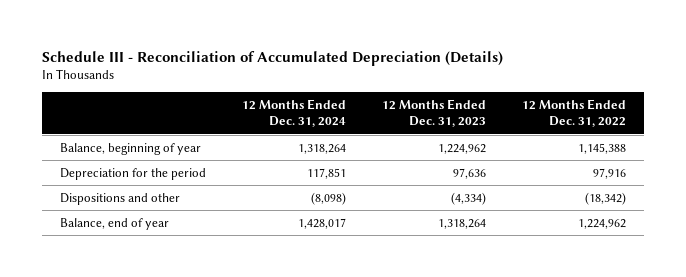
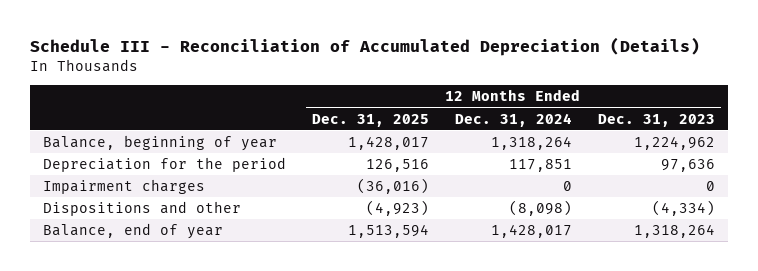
[522,99,627,128] 12 Months Ended Dec. 31, 2022 -> none
none -> [312,113,430,127] Dec. 31, 2025
none -> [43,179,206,195] Impairment charges

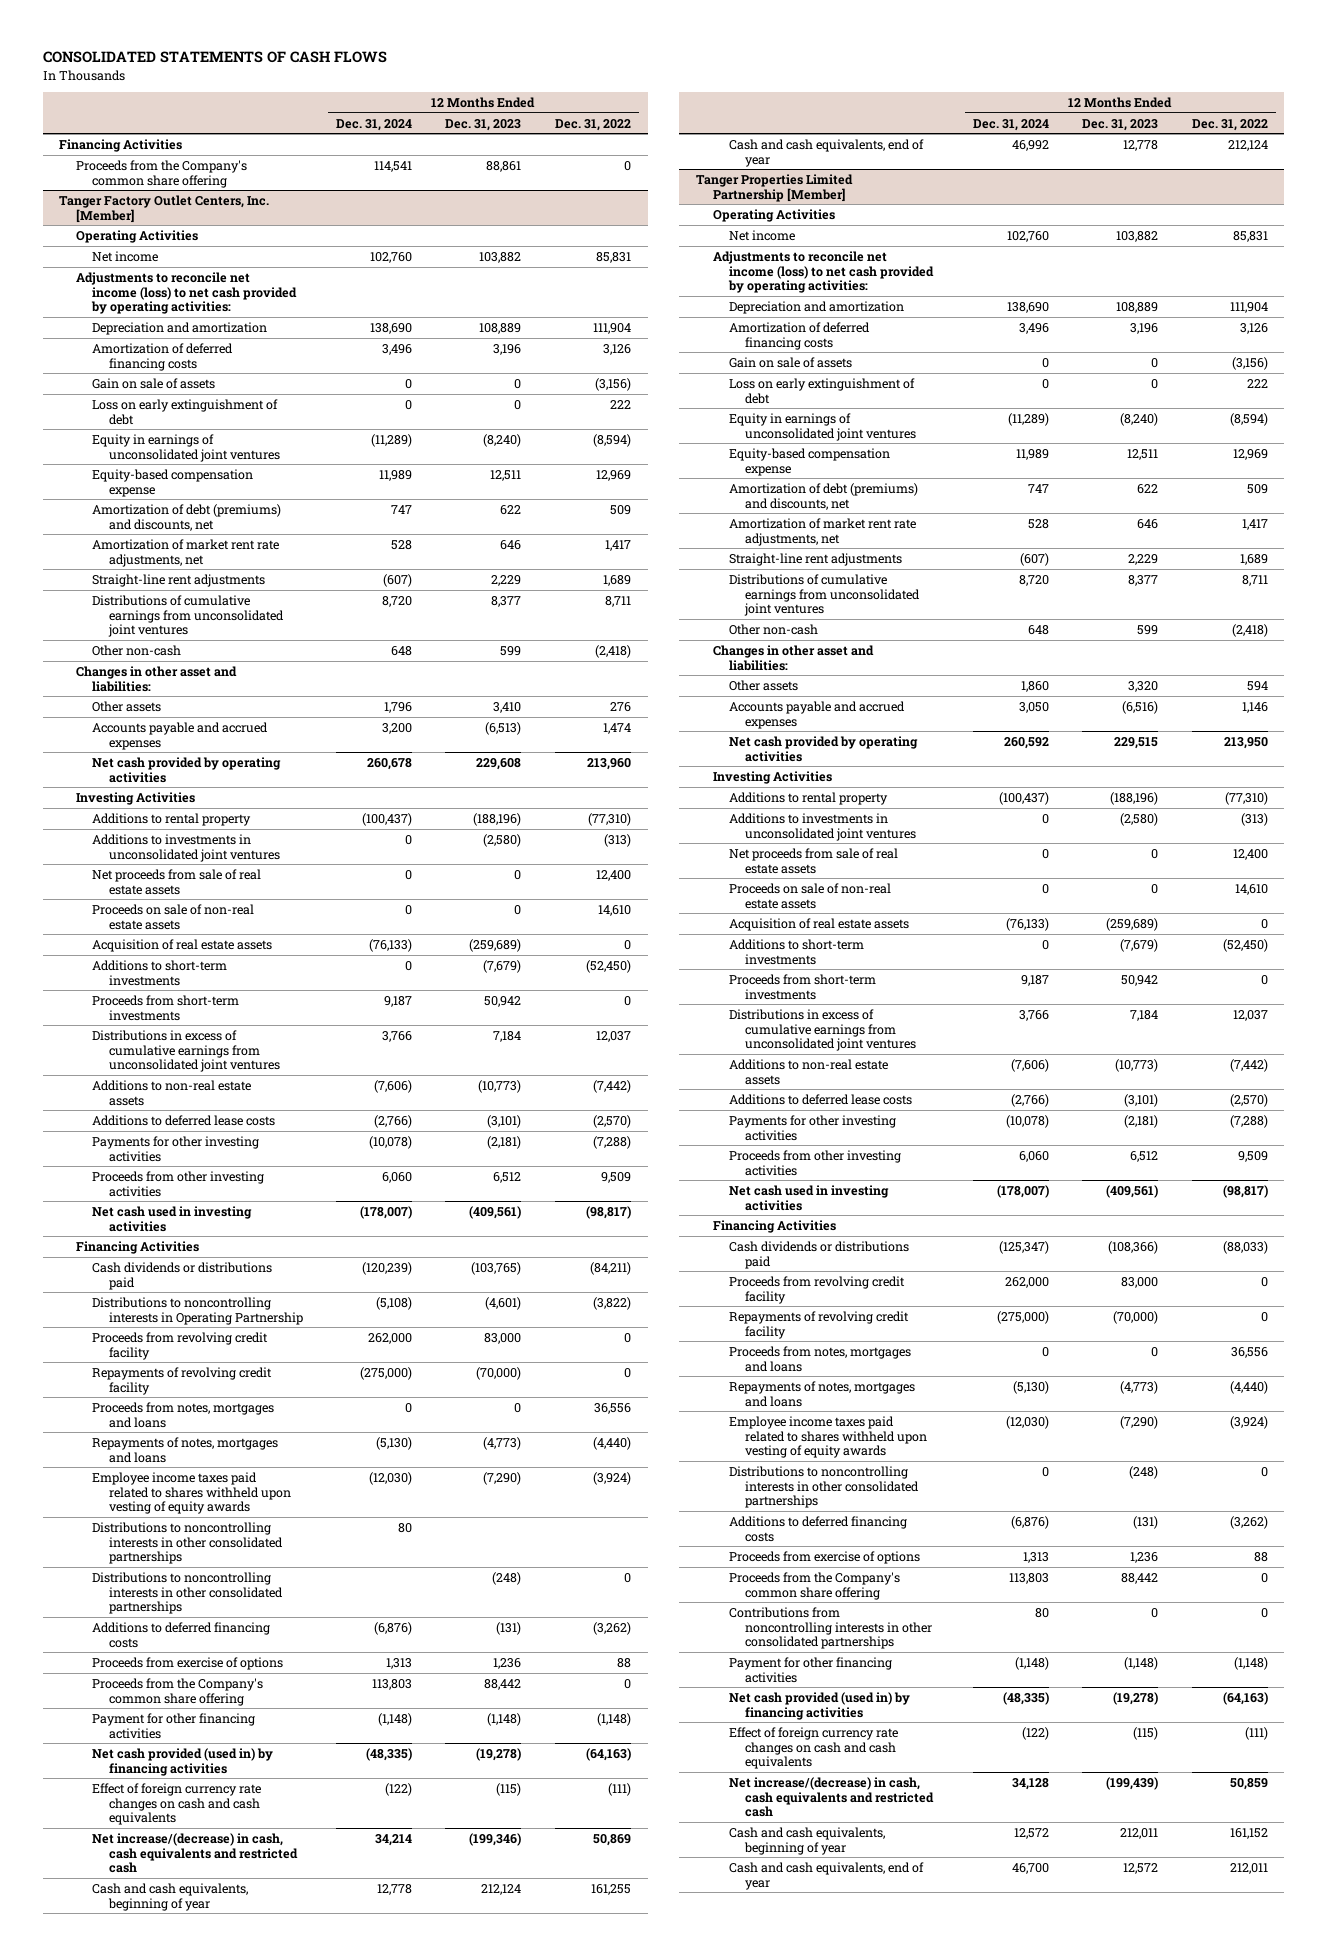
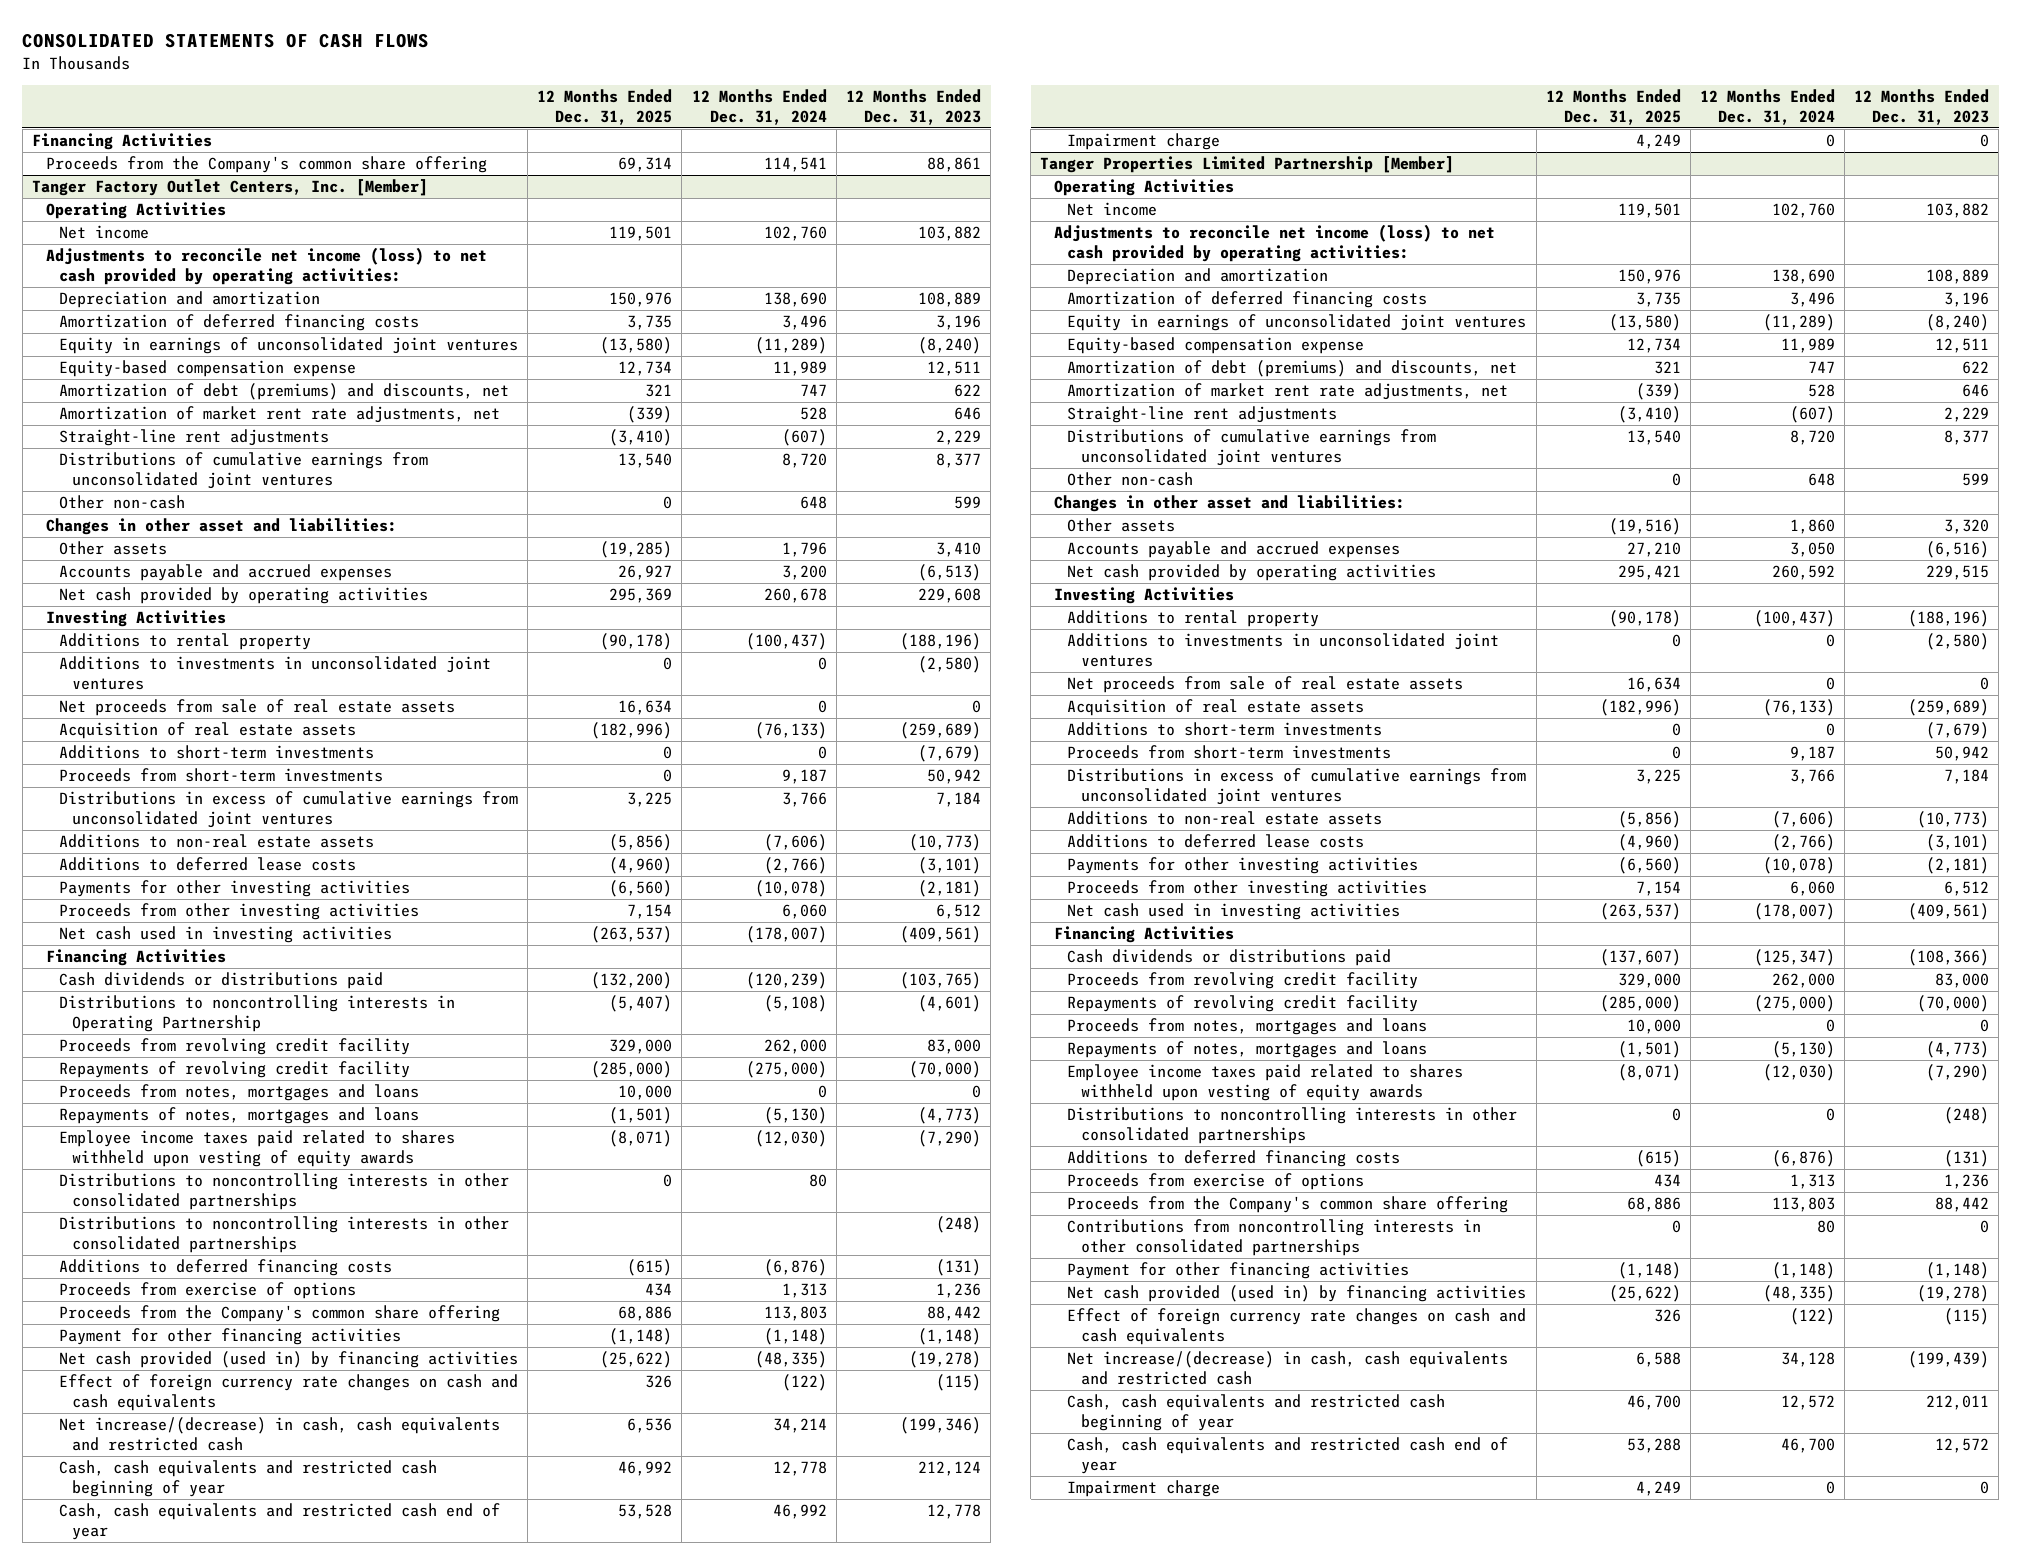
[554,118,631,131] Dec. 31, 2022 -> none
none -> [537,89,673,125] 12 Months Ended Dec. 31, 2025
[92,377,216,389] Gain on sale of assets -> none
[92,398,279,425] Loss on early extinguishment of debt -> none
[92,903,255,930] Proceeds on sale of non-real estate assets -> none
[92,1882,249,1911] Cash and cash equivalents, beginning of year -> [58,1460,437,1497] Cash, cash equivalents and restricted cash beginning of year
[729,138,925,167] Cash and cash equivalents, end of year -> [58,1503,500,1540] Cash, cash equivalents and restricted cash end of year
none -> [1067,133,1221,151] Impairment charge
[729,356,853,368] Gain on sale of assets -> none
[729,377,916,404] Loss on early extinguishment of debt -> none
[729,882,892,909] Proceeds on sale of non-real estate assets -> none
[729,1826,886,1855] Cash and cash equivalents, beginning of year -> [1067,1394,1446,1431] Cash, cash equivalents and restricted cash beginning of year
[729,1861,925,1890] Cash and cash equivalents, end of year -> [1067,1437,1509,1474] Cash, cash equivalents and restricted cash end of year
none -> [1067,1480,1221,1498] Impairment charge

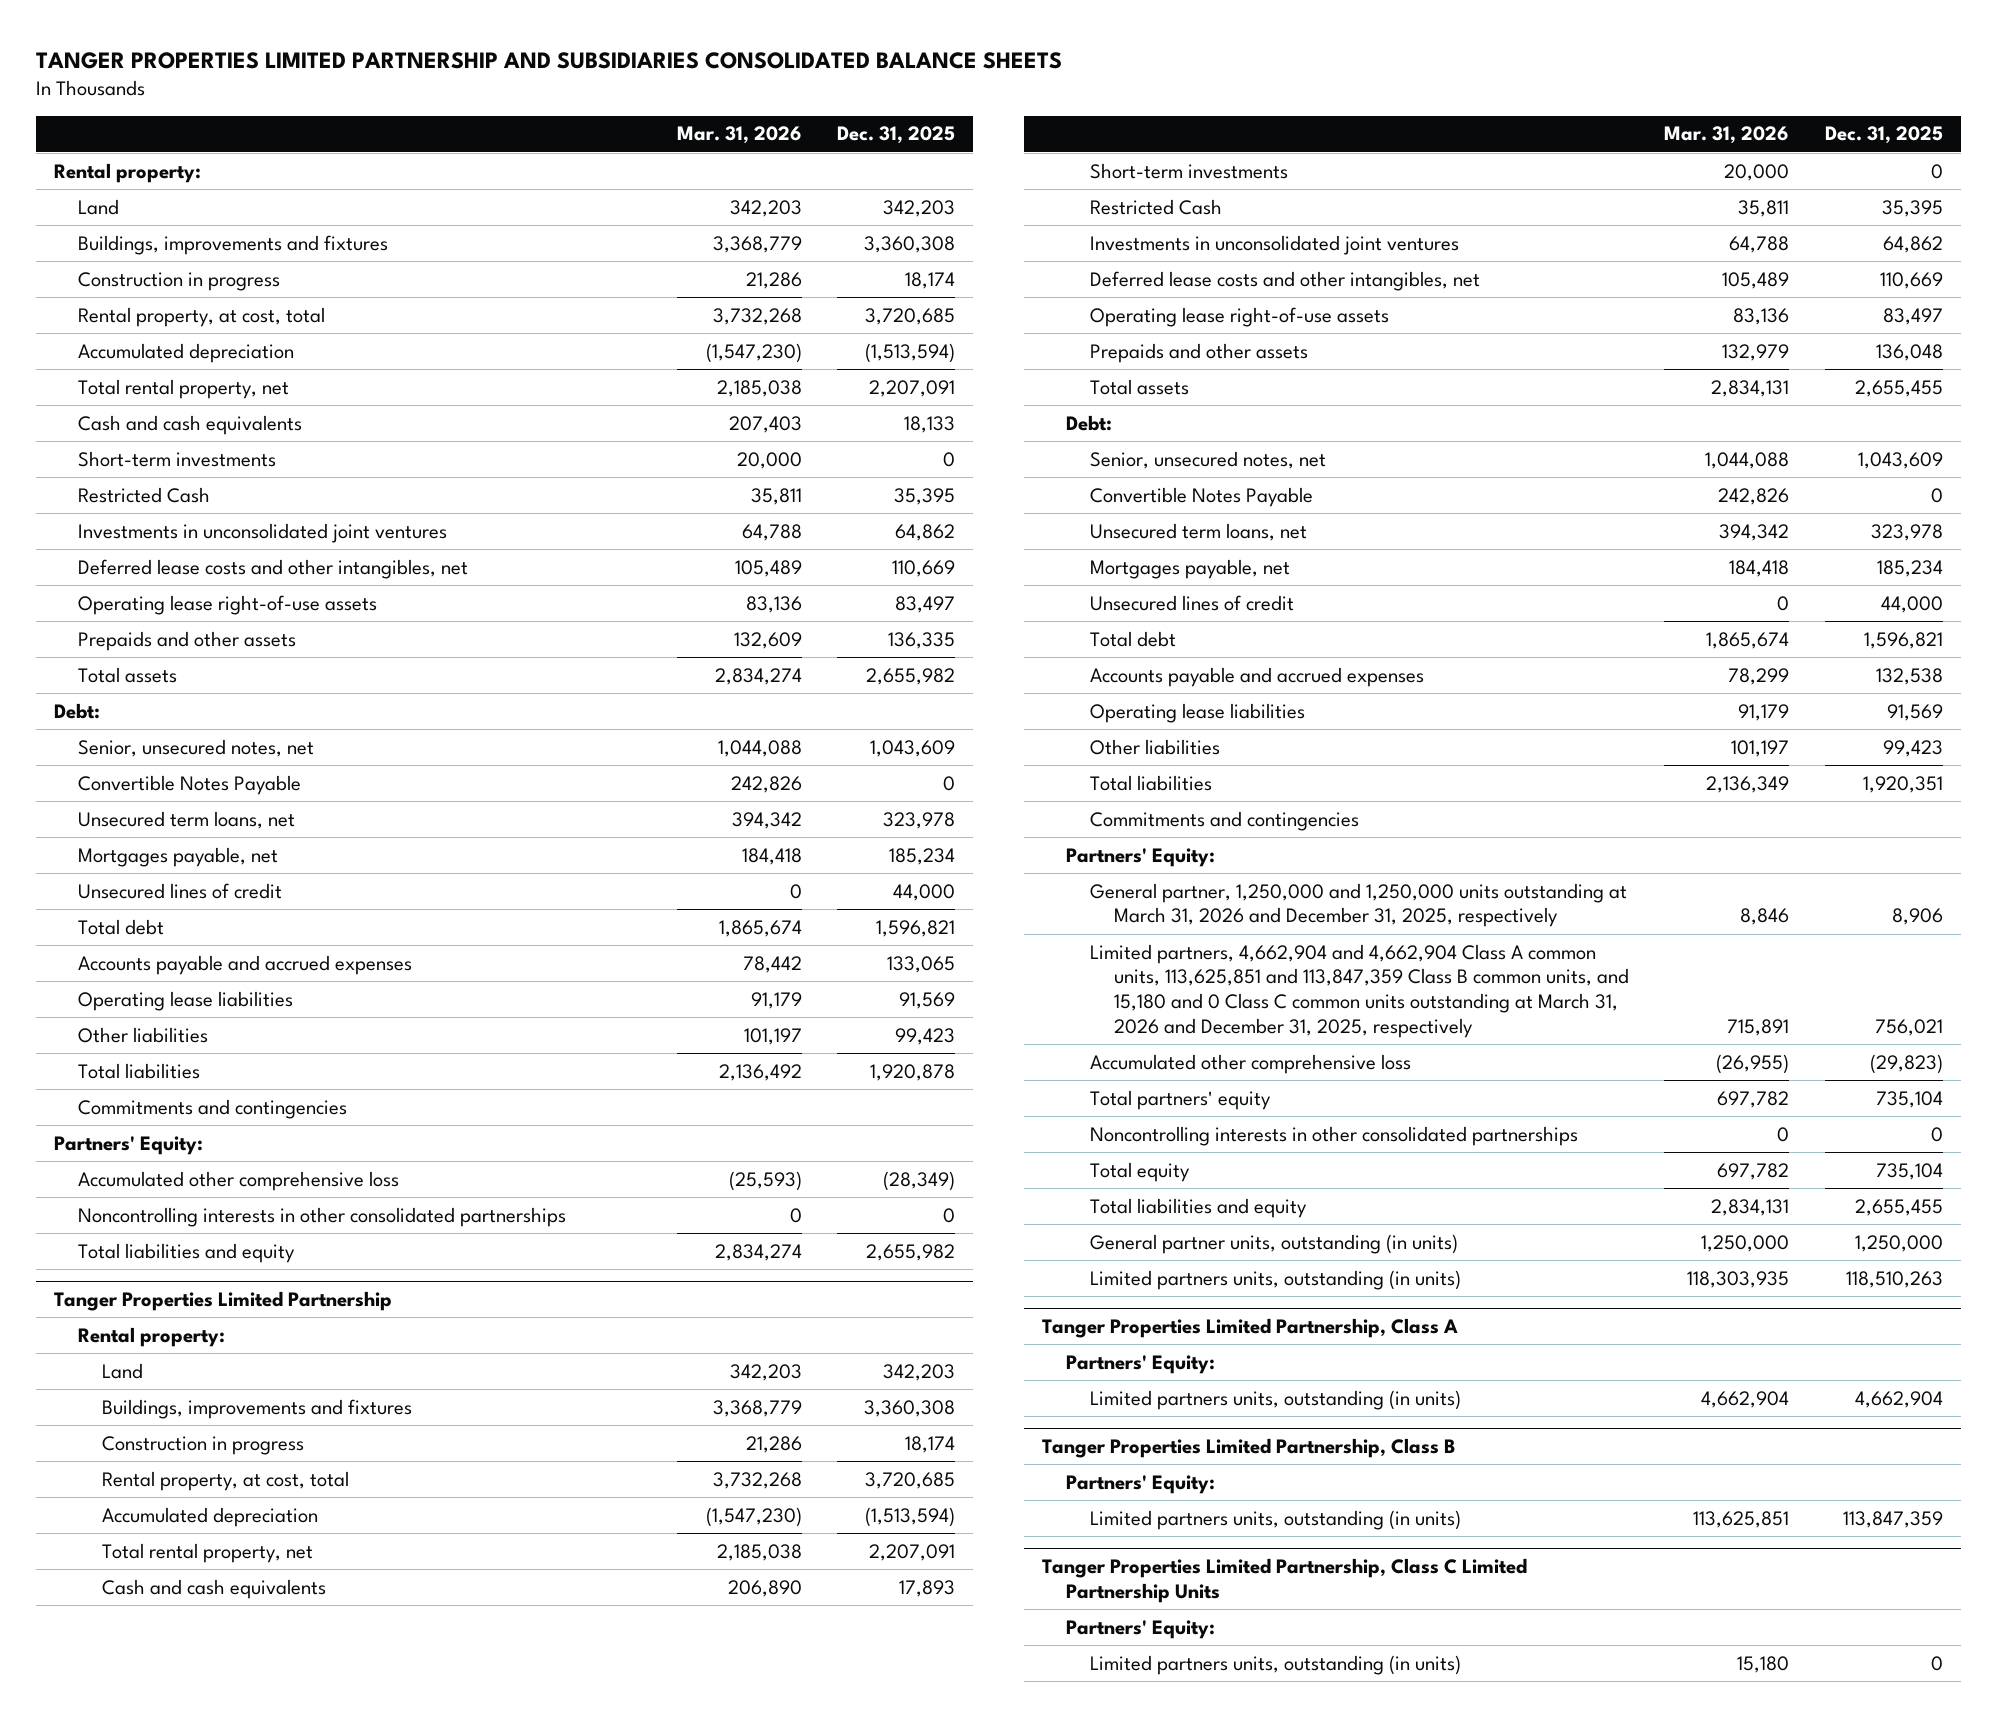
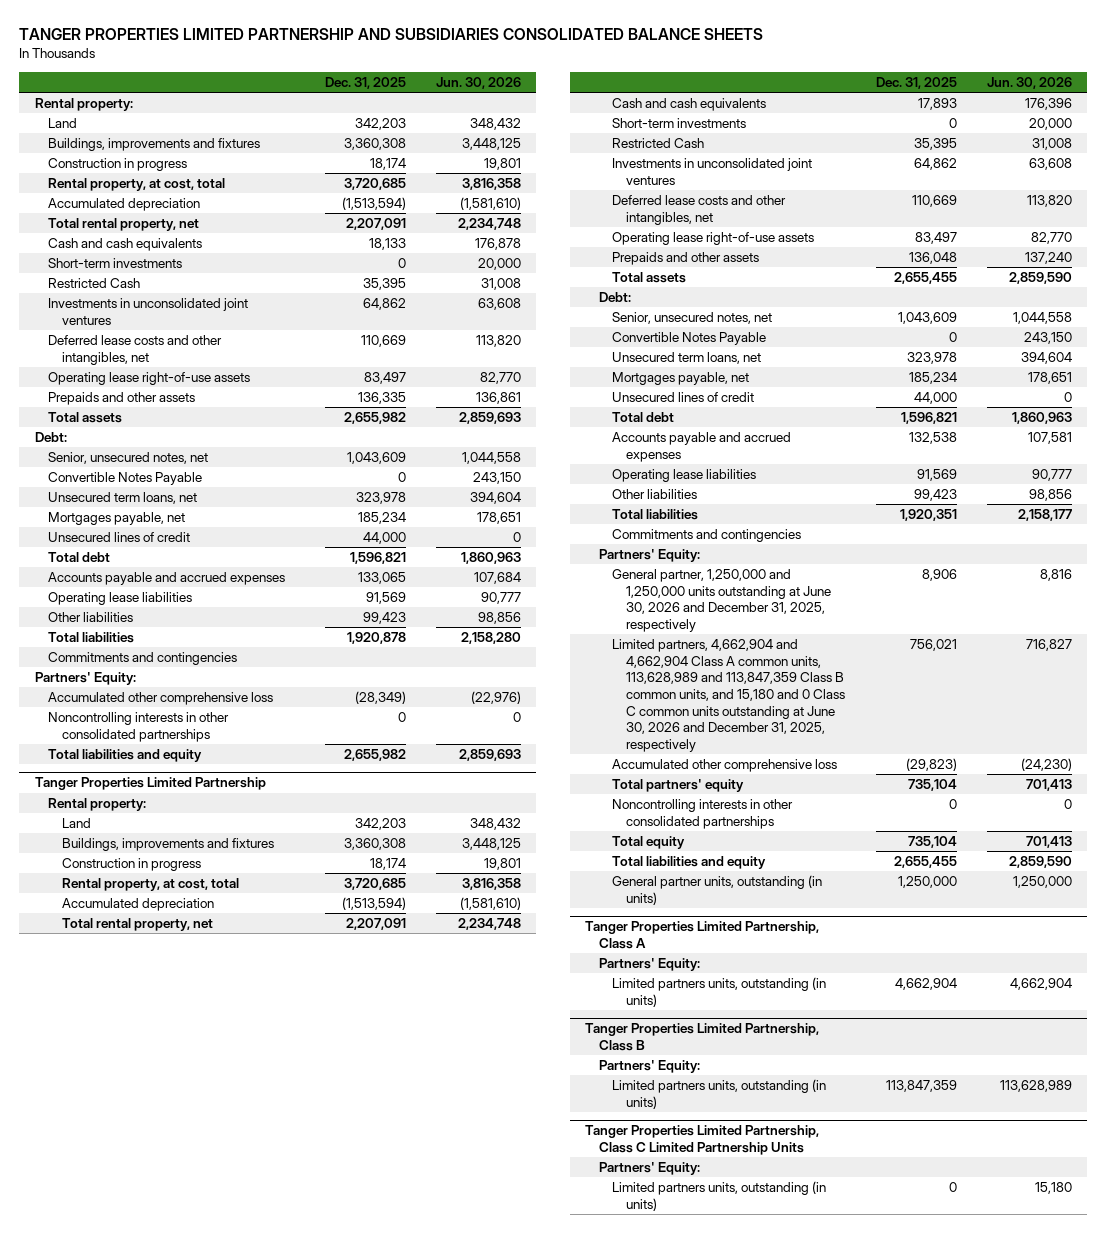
[676,126,802,145] Mar. 31, 2026 -> none
none -> [436,77,522,90] Jun. 30, 2026
[1089,882,1627,928] General partner, 1,250,000 and 1,250,000 units outstanding at March 31, 2026 and December 31, 2025, respectively -> [612,569,832,633] General partner, 1,250,000 and 1,250,000 units outstanding at June 30, 2026 and December 31, 2025, respectively
[1089,943,1629,1038] Limited partners, 4,662,904 and 4,662,904 Class A common units, 113,625,851 and 113,847,359 Class B common units, and 15,180 and 0 Class C common units outstanding at March 31, 2026 and December 31, 2025, respectively -> [612,639,846,753] Limited partners, 4,662,904 and 4,662,904 Class A common units, 113,628,989 and 113,847,359 Class B common units, and 15,180 and 0 Class C common units outstanding at June 30, 2026 and December 31, 2025, respectively
[1089,1269,1461,1290] Limited partners units, outstanding (in units) -> none

